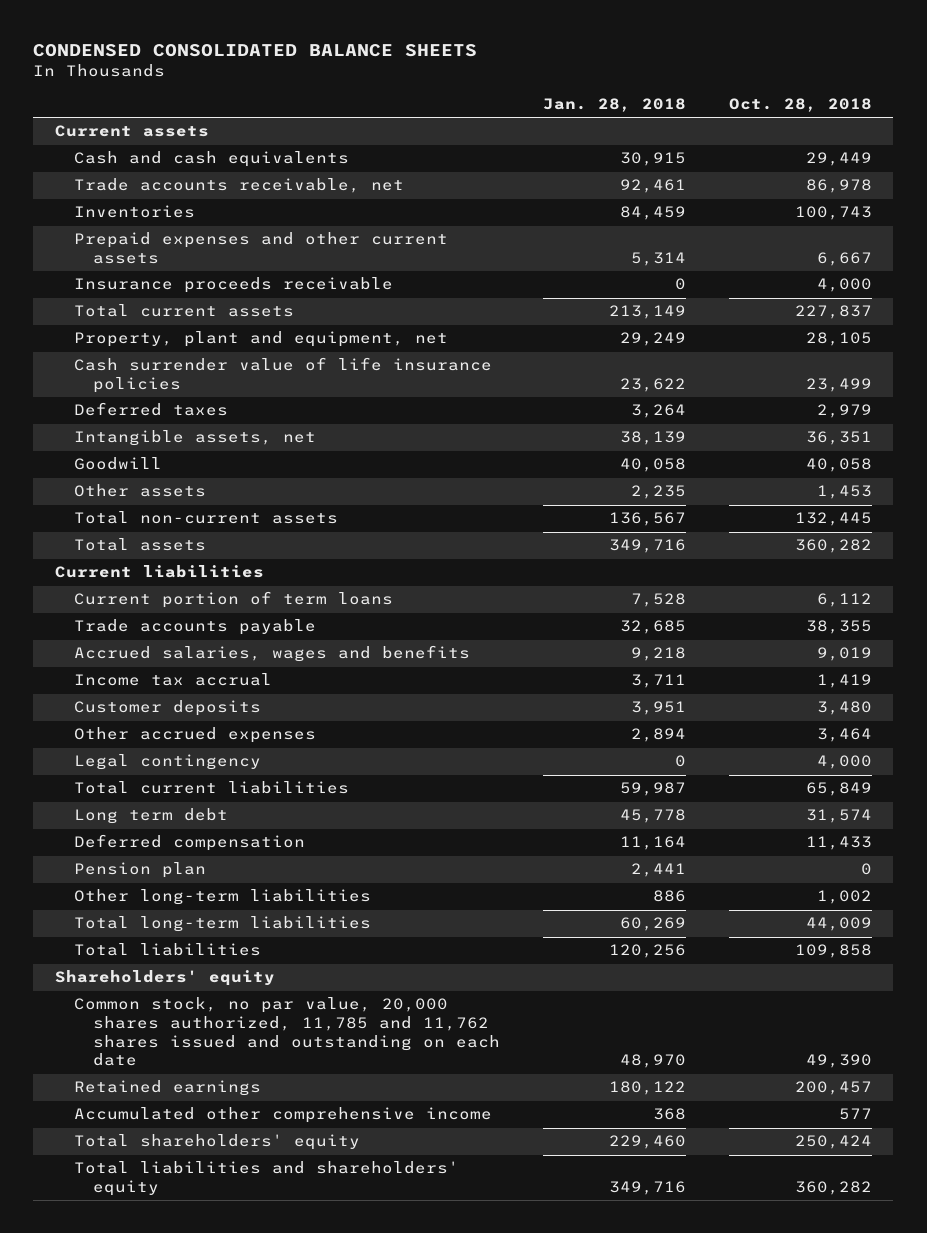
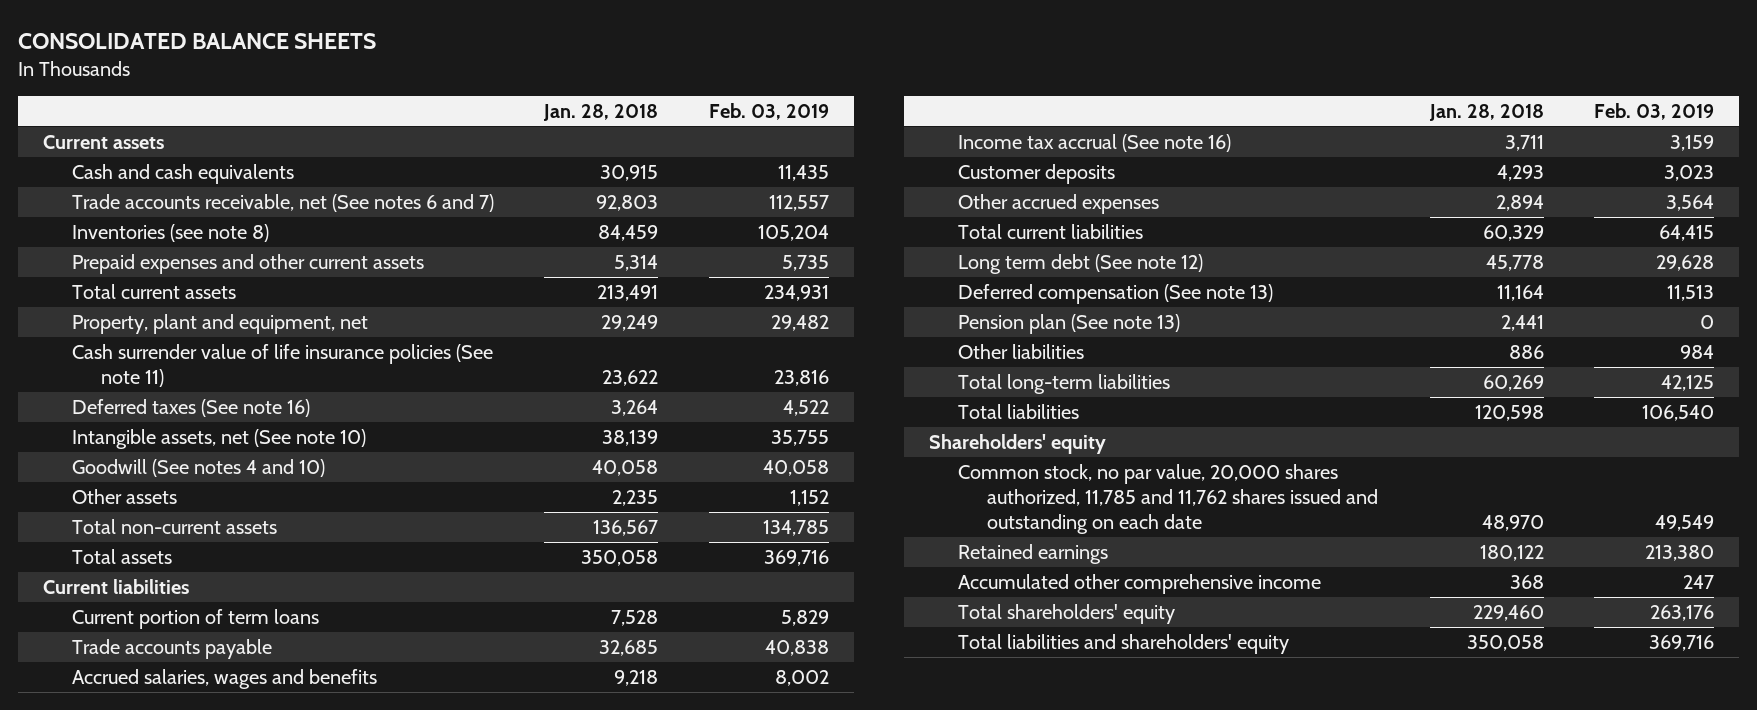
[33,44,478,58] CONDENSED CONSOLIDATED BALANCE SHEETS -> [18,33,377,50] CONSOLIDATED BALANCE SHEETS
[728,98,872,113] Oct. 28, 2018 -> none
none -> [708,102,829,120] Feb. 03, 2019
[73,178,404,194] Trade accounts receivable, net -> [72,193,495,212] Trade accounts receivable, net (See notes 6 and 7)
[619,179,686,194] 92,461 -> [596,194,659,211] 92,803
[73,205,195,219] Inventories -> [72,223,270,242] Inventories (see note 8)
[73,277,393,294] Insurance proceeds receivable -> none
[608,305,686,320] 213,149 -> [597,284,659,301] 213,491
[73,357,492,394] Cash surrender value of life insurance policies -> [72,343,494,387] Cash surrender value of life insurance policies (See note 11)
[73,402,228,417] Deferred taxes -> [72,398,311,417] Deferred taxes (See note 16)
[73,430,316,447] Intangible assets, net -> [72,428,367,449] Intangible assets, net (See note 10)
[73,457,162,471] Goodwill -> [72,458,326,477] Goodwill (See notes 4 and 10)
[608,539,686,554] 349,716 -> [581,549,659,566] 350,058
[73,673,272,687] Income tax accrual -> [957,133,1231,152] Income tax accrual (See note 16)
[630,701,686,716] 3,951 -> [1496,164,1544,181] 4,293
[73,754,261,771] Legal contingency -> none
[619,782,686,797] 59,987 -> [1482,224,1544,241] 60,329
[73,808,228,825] Long term debt -> [957,253,1203,274] Long term debt (See note 12)
[73,834,305,852] Deferred compensation -> [957,283,1273,304] Deferred compensation (See note 13)
[73,862,206,879] Pension plan -> [957,313,1180,334] Pension plan (See note 13)
[73,889,371,906] Other long-term liabilities -> [957,343,1084,359] Other liabilities
[608,944,686,959] 120,256 -> [1474,404,1544,421] 120,598
[608,1181,686,1196] 349,716 -> [1466,634,1544,651] 350,058

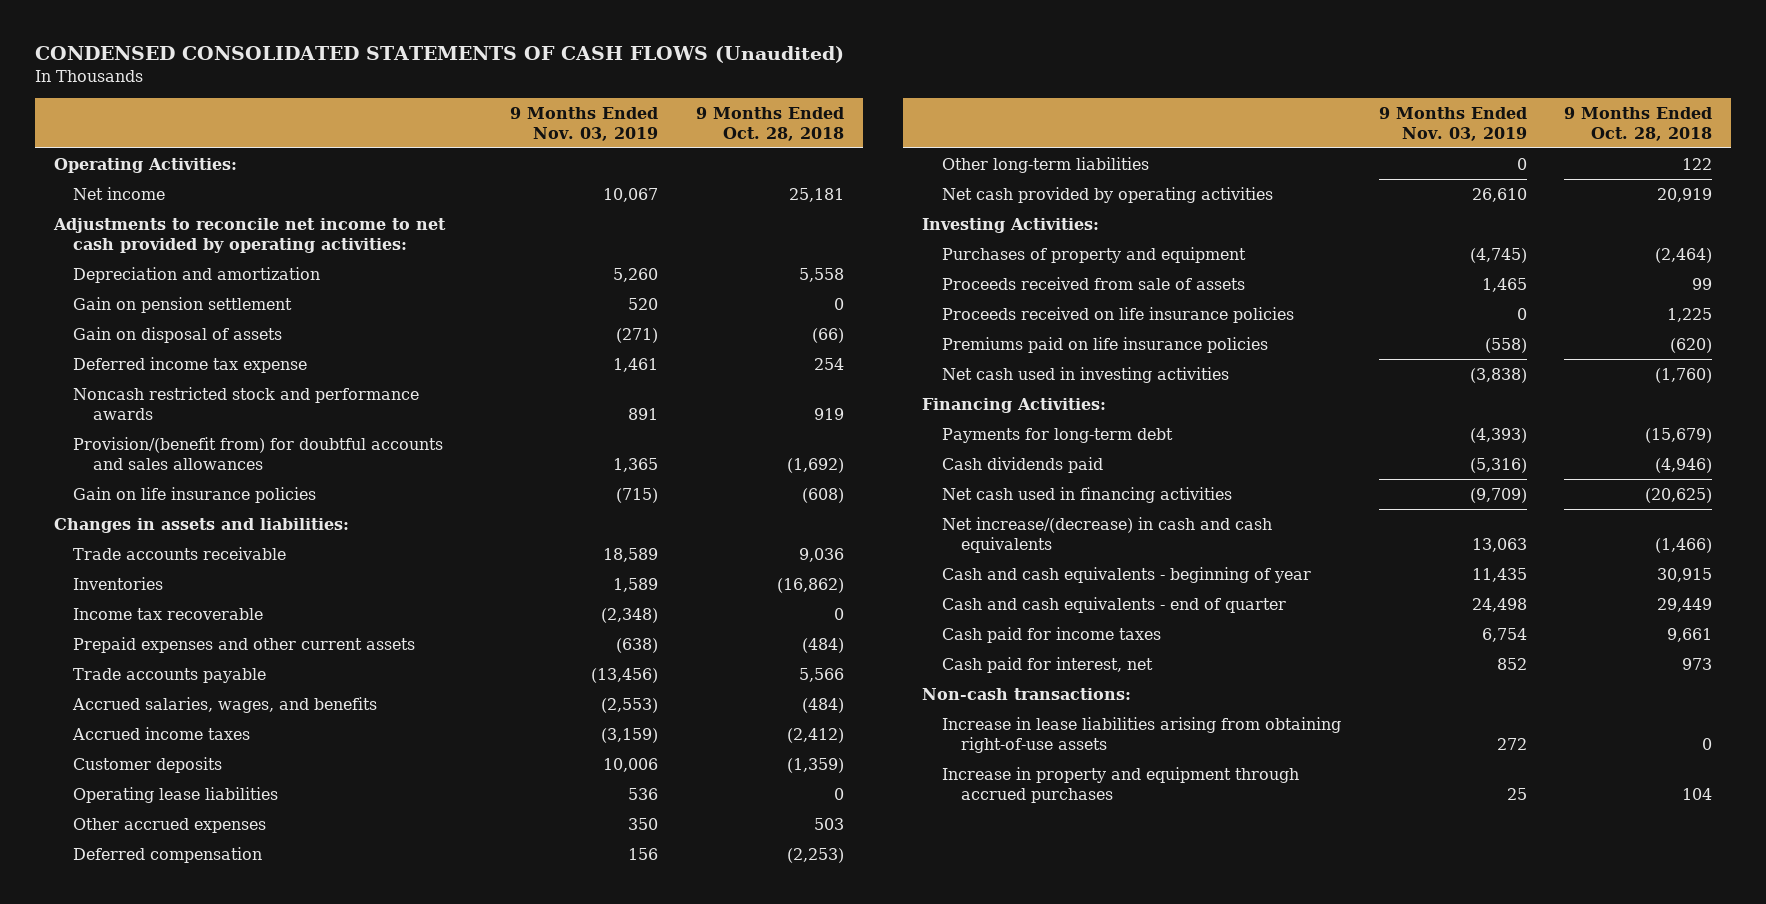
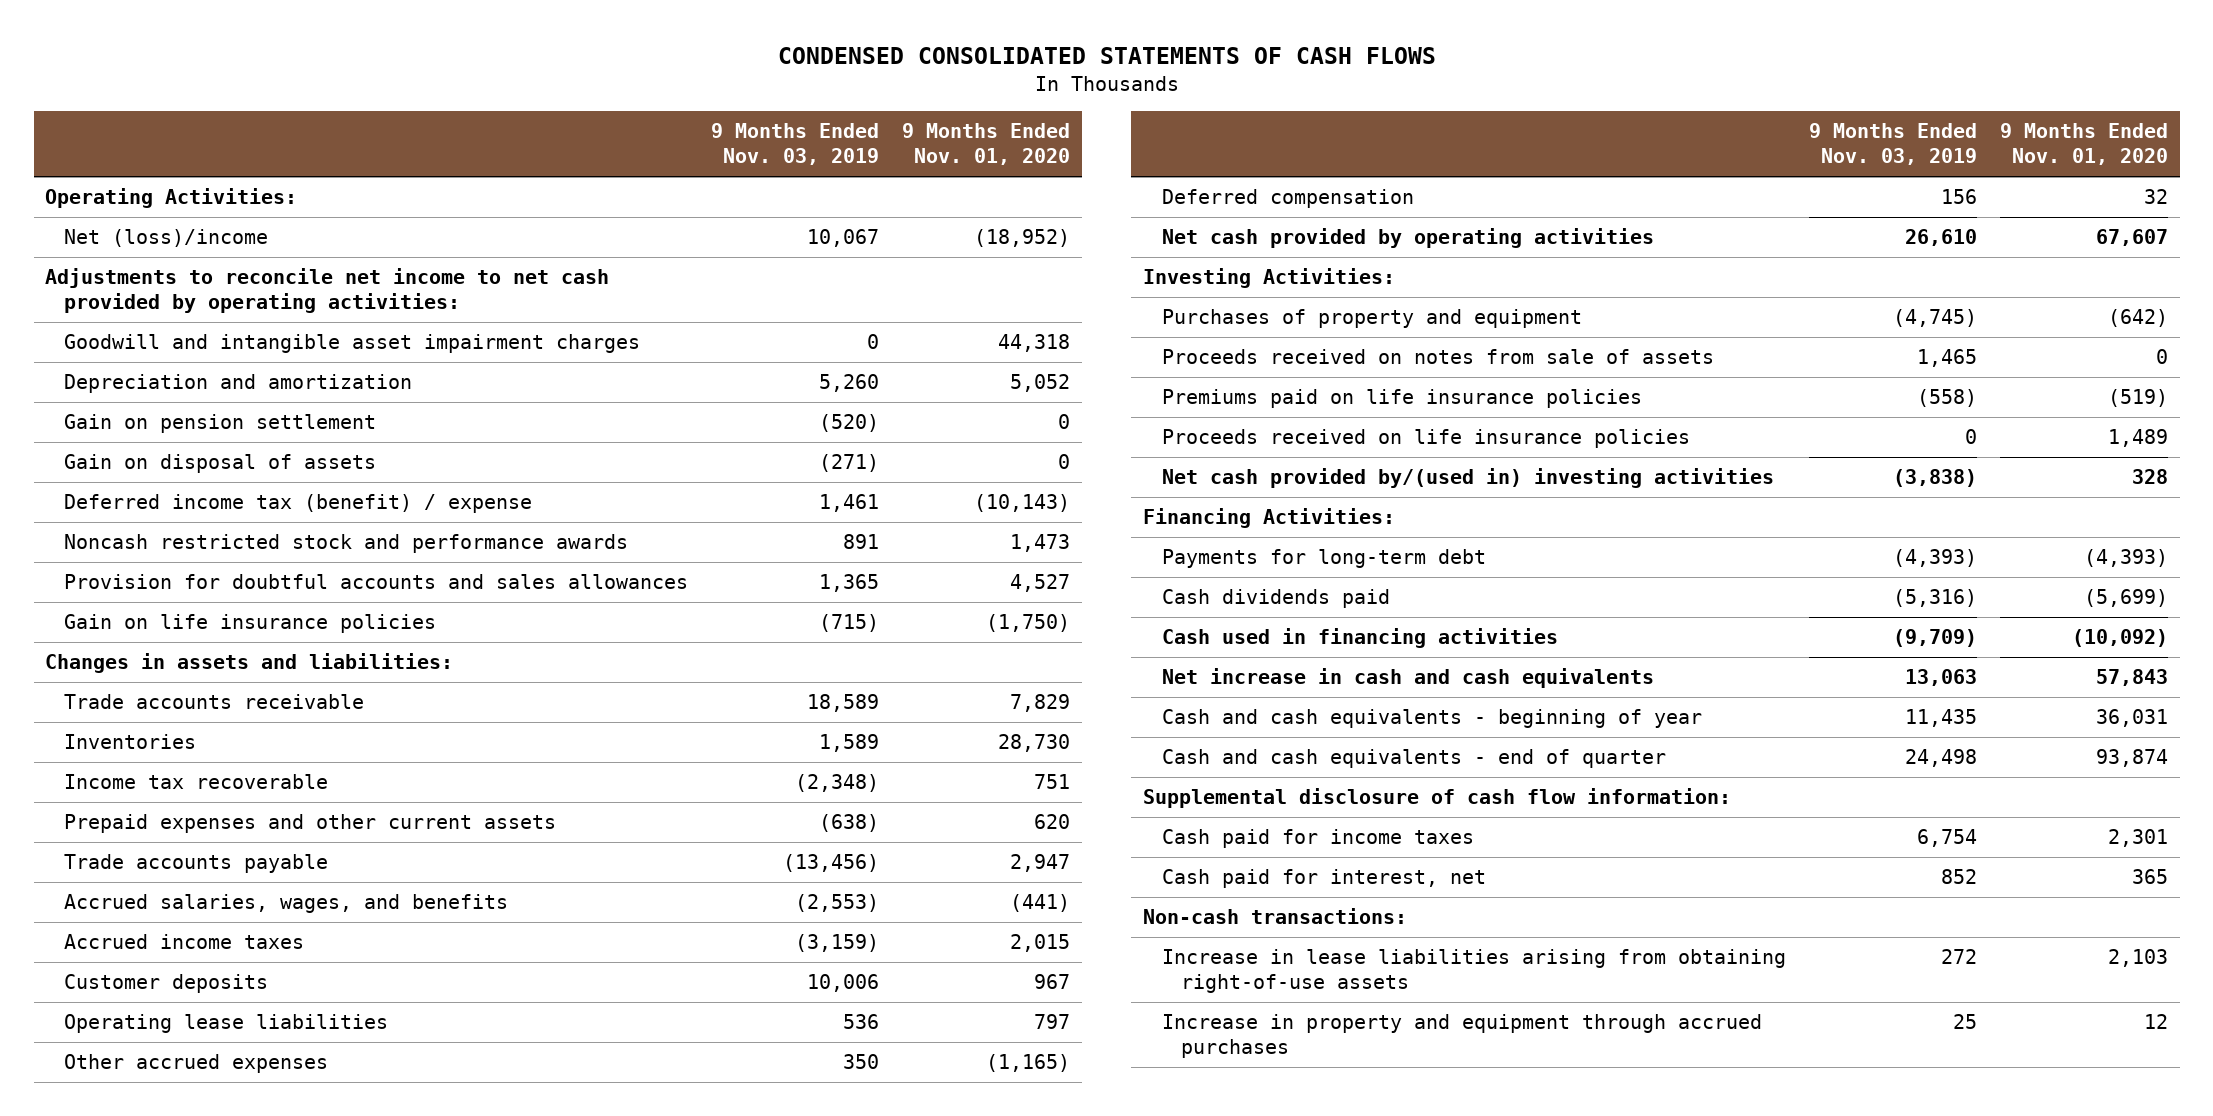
[34,45,844,63] CONDENSED CONSOLIDATED STATEMENTS OF CASH FLOWS (Unaudited) -> [777,47,1436,65] CONDENSED CONSOLIDATED STATEMENTS OF CASH FLOWS
[695,106,844,141] 9 Months Ended Oct. 28, 2018 -> none
none -> [902,123,1071,166] 9 Months Ended Nov. 01, 2020
[73,186,166,200] Net income -> [64,229,269,248] Net (loss)/income
none -> [64,334,641,354] Goodwill and intangible asset impairment charges
[627,297,658,310] 520 -> [819,414,880,433] (520)
[73,356,308,373] Deferred income tax expense -> [64,494,533,514] Deferred income tax (benefit) / expense
[73,436,444,470] Provision/(benefit from) for doubtful accounts and sales allowances -> [64,574,689,590] Provision for doubtful accounts and sales allowances
[941,156,1149,173] Other long-term liabilities -> none
[941,276,1245,290] Proceeds received from sale of assets -> [1161,349,1714,365] Proceeds received on notes from sale of assets
[941,306,1294,323] Proceeds received on life insurance policies -> [1161,429,1690,449] Proceeds received on life insurance policies
[941,366,1229,383] Net cash used in investing activities -> [1161,468,1774,489] Net cash provided by/(used in) investing activities
[941,486,1232,503] Net cash used in financing activities -> [1161,628,1558,649] Cash used in financing activities
[941,516,1272,553] Net increase/(decrease) in cash and cash equivalents -> [1161,668,1654,689] Net increase in cash and cash equivalents
none -> [1143,788,1732,809] Supplemental disclosure of cash flow information:

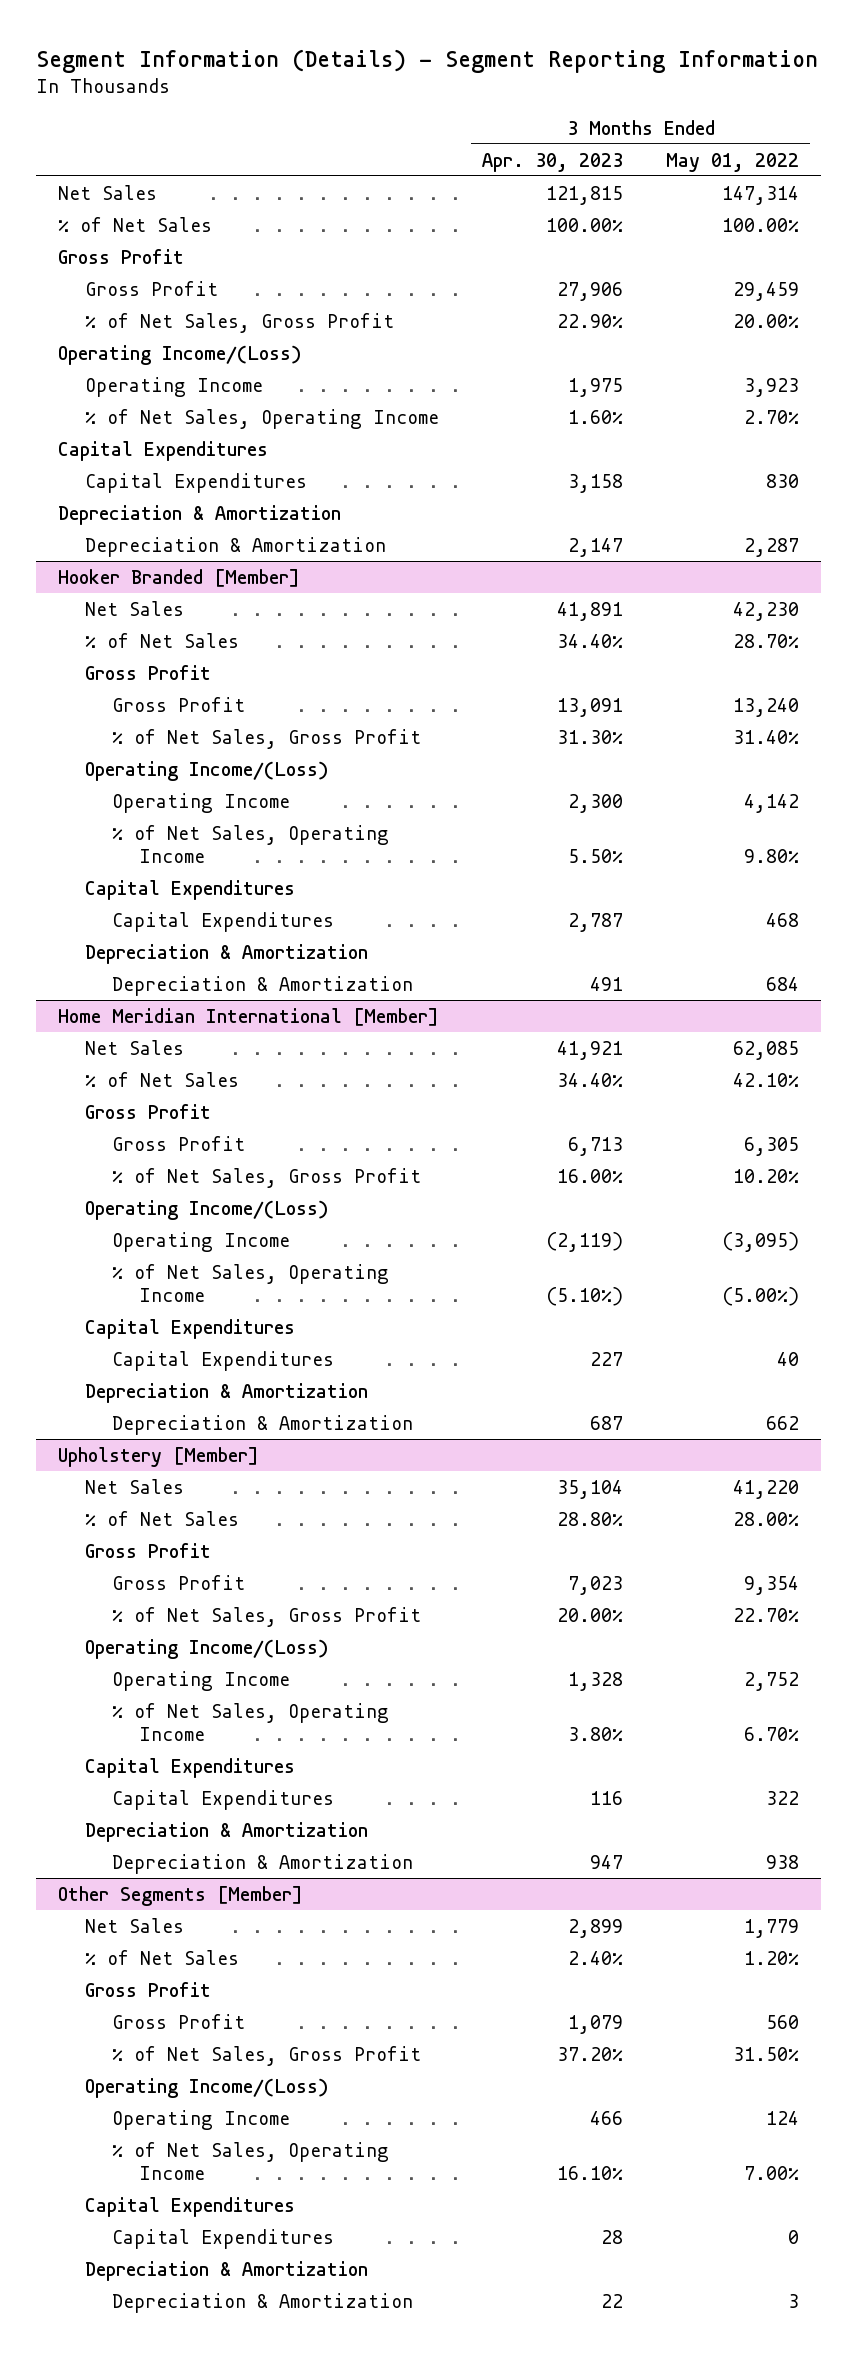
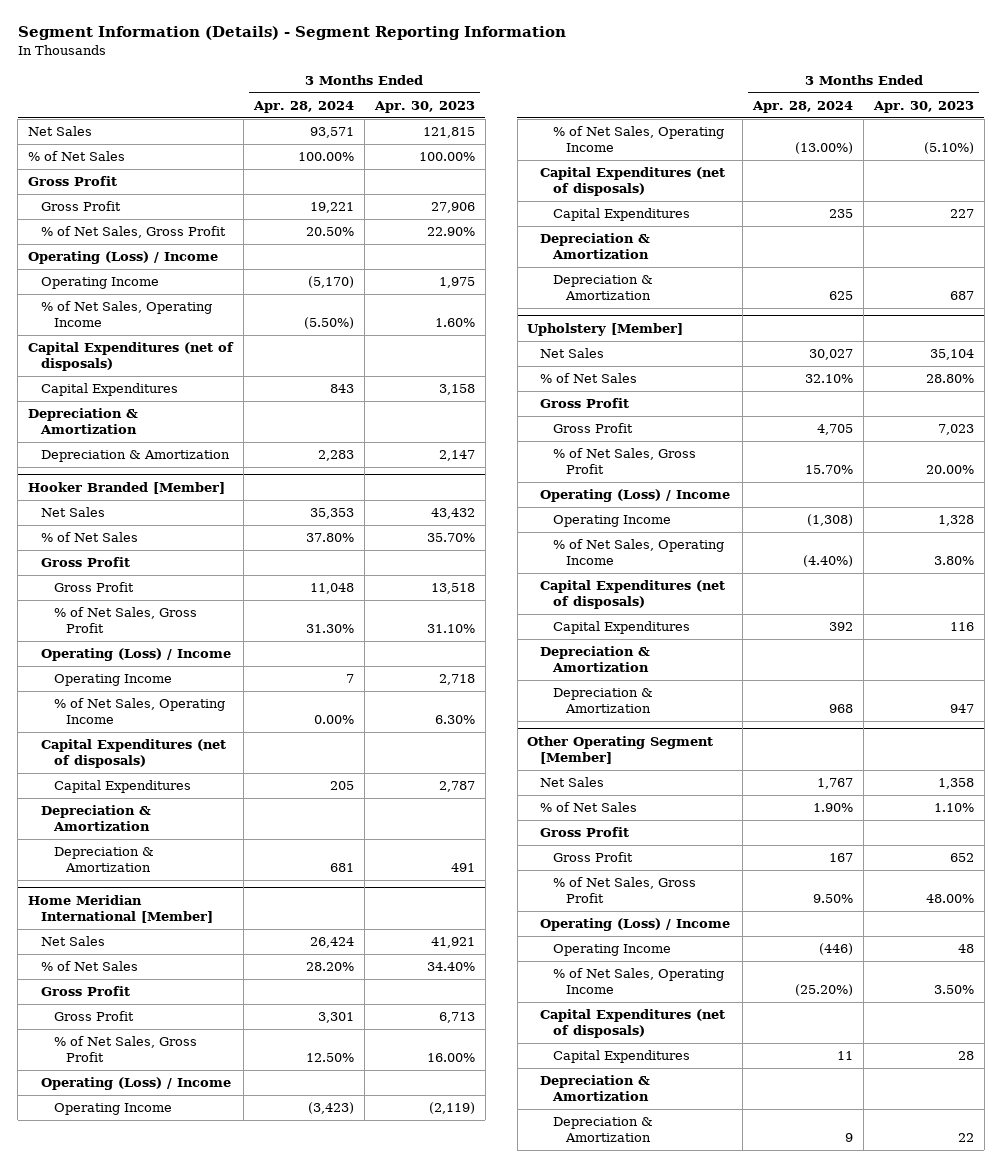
[666,152,800,172] May 01, 2022 -> none
none -> [252,100,354,113] Apr. 28, 2024
[57,344,302,365] Operating Income/(Loss) -> [28,251,219,265] Operating (Loss) / Income
[57,440,268,461] Capital Expenditures -> none
none -> [28,342,235,372] Capital Expenditures (net of disposals)
[557,601,624,621] 41,891 -> [430,508,475,520] 43,432
[557,633,624,648] 34.40% -> [426,533,475,543] 35.70%
[84,879,295,900] Capital Expenditures -> none
[557,697,624,717] 13,091 -> [430,583,475,595] 13,518
[557,729,624,744] 31.30% -> [426,624,475,634] 31.10%
[84,760,329,781] Operating Income/(Loss) -> [40,648,231,662] Operating (Loss) / Income
[568,793,624,813] 2,300 -> [438,674,475,686] 2,718
[568,849,624,864] 5.50% -> [434,715,475,725] 6.30%
none -> [40,739,226,769] Capital Expenditures (net of disposals)
[84,1199,329,1220] Operating Income/(Loss) -> [40,1077,231,1091] Operating (Loss) / Income
[84,1318,295,1339] Capital Expenditures -> none
none -> [540,167,726,197] Capital Expenditures (net of disposals)
[84,1638,329,1659] Operating Income/(Loss) -> [540,489,731,503] Operating (Loss) / Income
[84,1757,295,1778] Capital Expenditures -> none
none -> [540,580,726,610] Capital Expenditures (net of disposals)
[57,1885,303,1906] Other Segments [Member] -> [527,736,714,765] Other Operating Segment [Member]
[568,1918,624,1938] 2,899 -> [938,778,975,790] 1,358
[568,1950,624,1965] 2.40% -> [934,803,975,813] 1.10%
[84,2196,295,2217] Capital Expenditures -> none
[568,2014,624,2034] 1,079 -> [950,853,975,863] 652
[557,2046,624,2061] 37.20% -> [926,894,975,904] 48.00%
[84,2077,329,2098] Operating Income/(Loss) -> [540,918,731,932] Operating (Loss) / Income
[590,2110,624,2125] 466 -> [958,944,975,954] 48
[557,2166,624,2181] 16.10% -> [934,985,975,995] 3.50%
none -> [540,1009,726,1039] Capital Expenditures (net of disposals)

